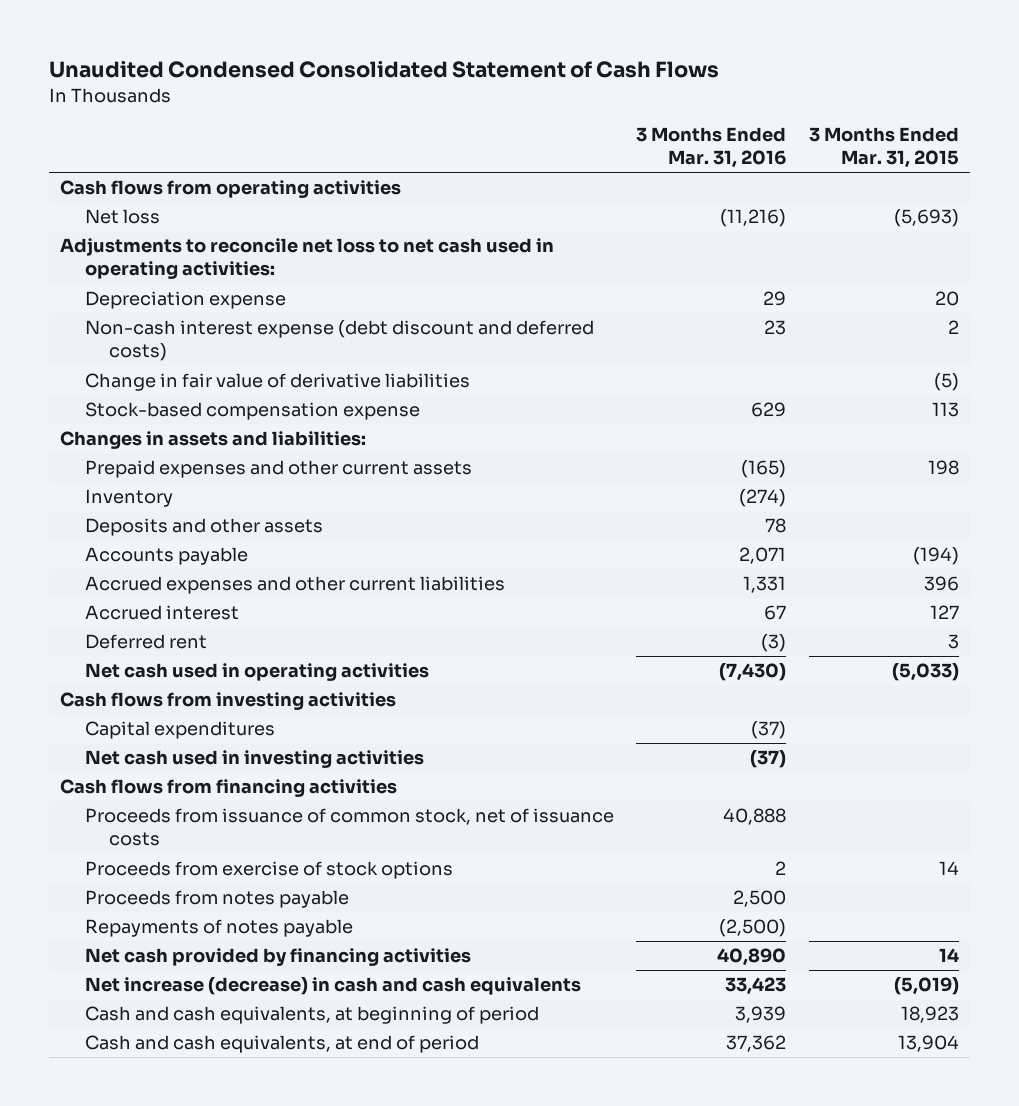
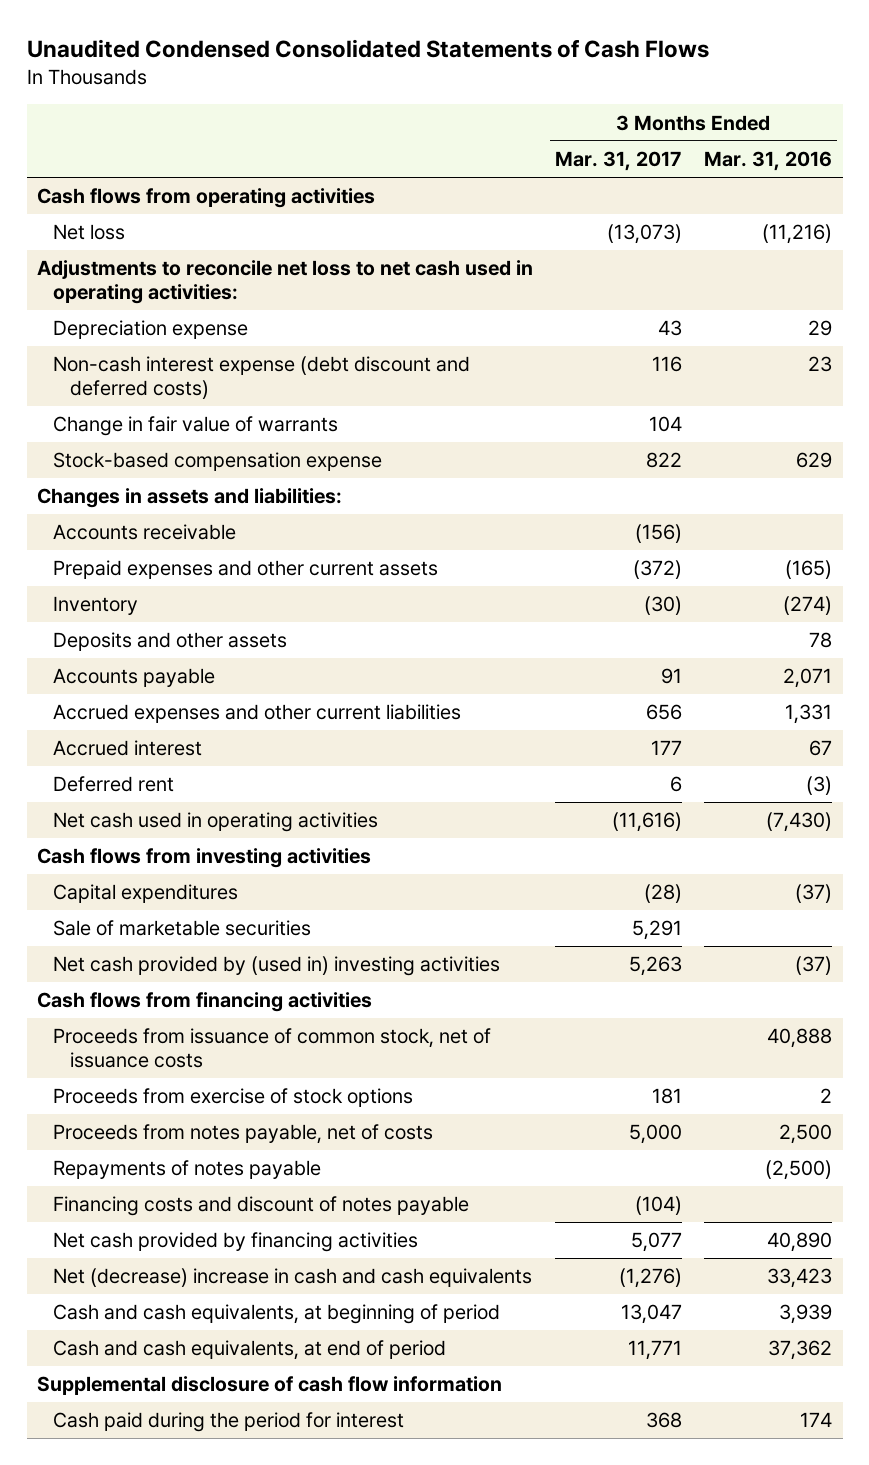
[48,59,719,78] Unaudited Condensed Consolidated Statement of Cash Flows -> [26,39,709,59] Unaudited Condensed Consolidated Statements of Cash Flows
[808,127,959,169] 3 Months Ended Mar. 31, 2015 -> none
none -> [555,150,683,171] Mar. 31, 2017
[84,373,470,392] Change in fair value of derivative liabilities -> [53,416,339,437] Change in fair value of warrants
none -> [53,524,237,541] Accounts receivable
none -> [53,920,312,937] Sale of marketable securities
[84,750,424,769] Net cash used in investing activities -> [53,956,501,977] Net cash provided by (used in) investing activities
[84,890,349,909] Proceeds from notes payable -> [53,1124,434,1145] Proceeds from notes payable, net of costs
none -> [53,1196,470,1217] Financing costs and discount of notes payable
[84,977,581,996] Net increase (decrease) in cash and cash equivalents -> [53,1268,533,1288] Net (decrease) increase in cash and cash equivalents
none -> [37,1376,503,1396] Supplemental disclosure of cash flow information
none -> [53,1412,405,1433] Cash paid during the period for interest

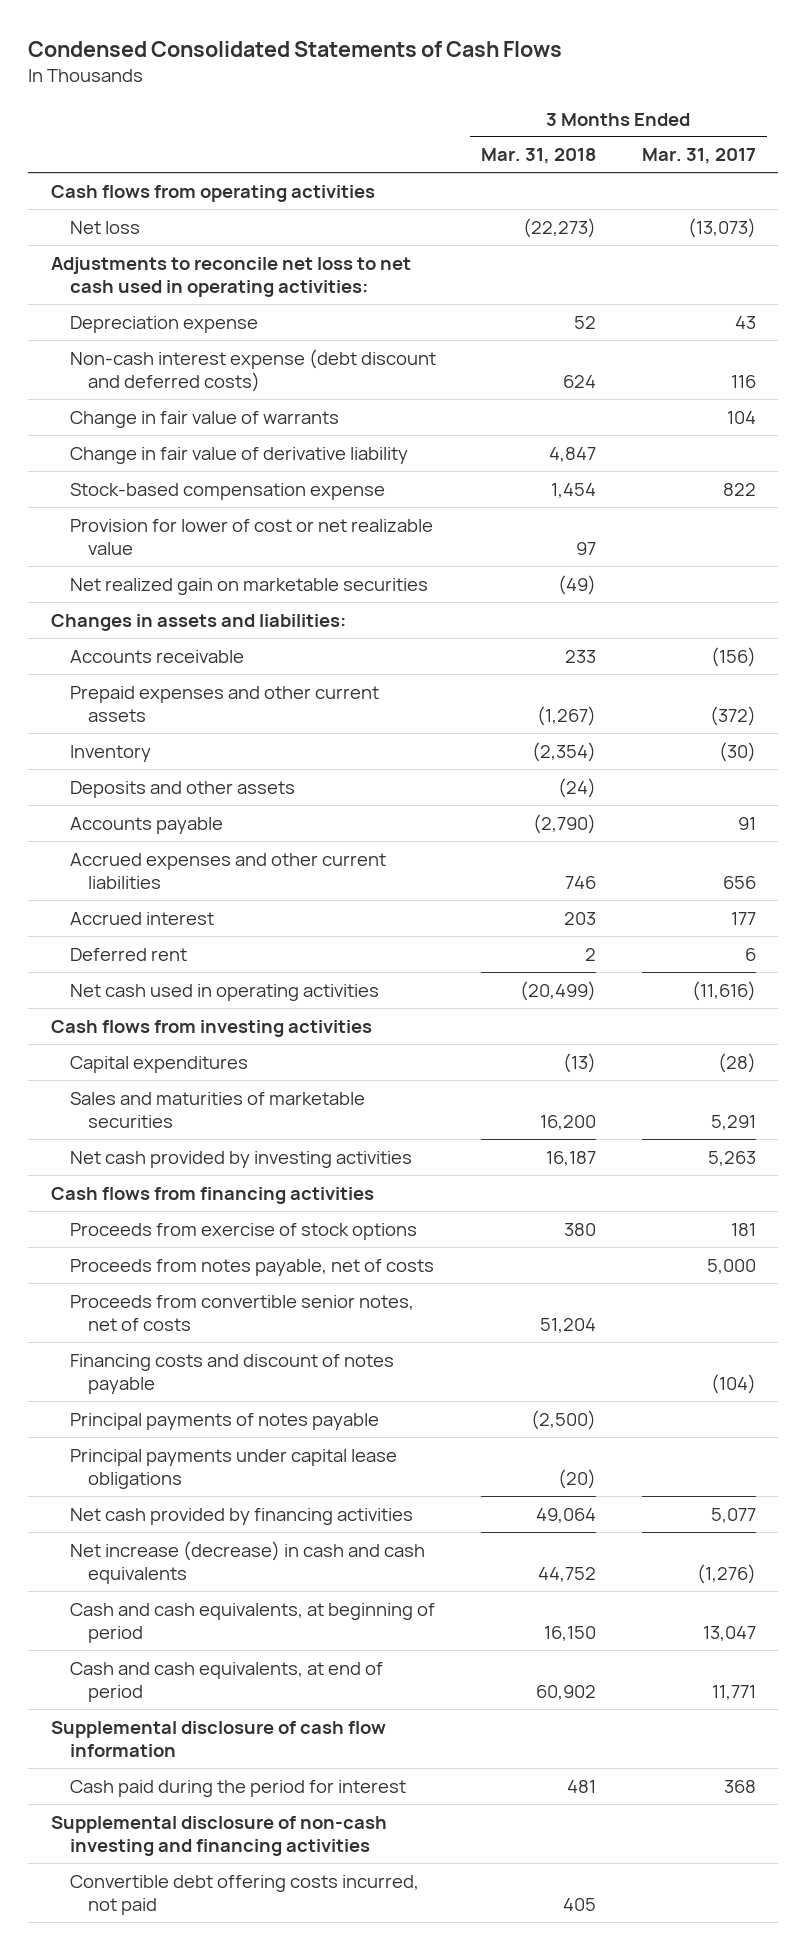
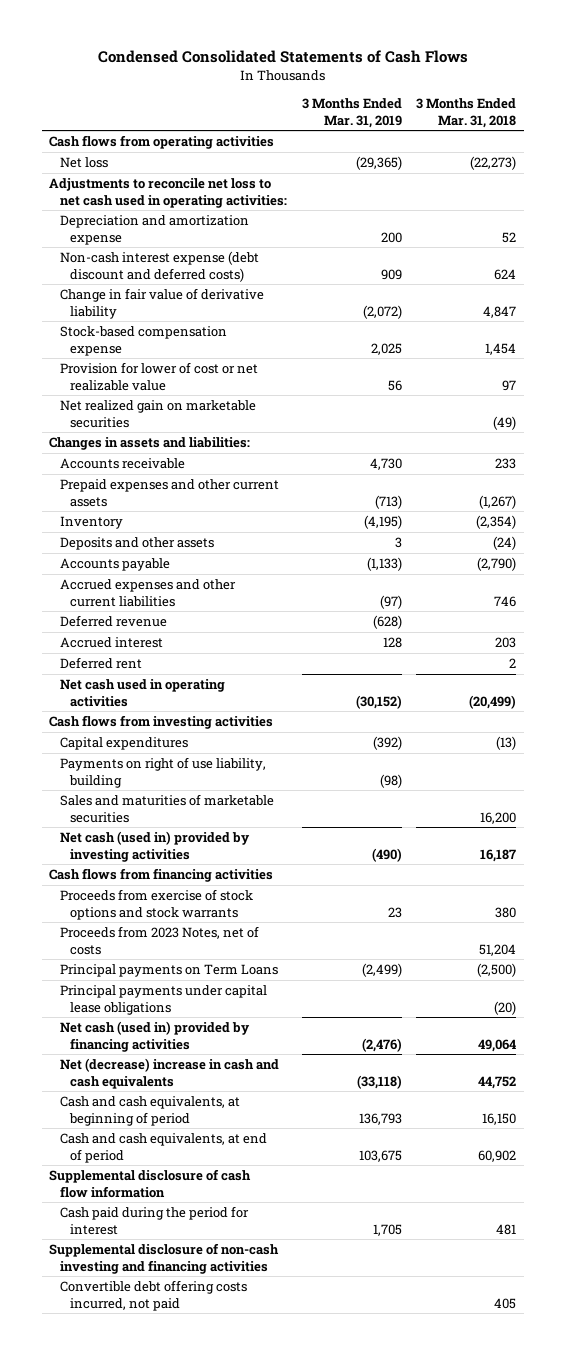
[641,148,756,165] Mar. 31, 2017 -> none
none -> [301,98,402,128] 3 Months Ended Mar. 31, 2019
[69,315,258,333] Depreciation expense -> [59,215,249,245] Depreciation and amortization expense
[69,410,339,428] Change in fair value of warrants -> none
none -> [59,615,167,628] Deferred revenue
none -> [59,757,266,788] Payments on right of use liability, building
[69,1150,412,1168] Net cash provided by investing activities -> [59,831,250,862] Net cash (used in) provided by investing activities
[69,1258,434,1276] Proceeds from notes payable, net of costs -> none
[69,1353,394,1394] Financing costs and discount of notes payable -> none
[69,1222,417,1240] Proceeds from exercise of stock options -> [59,889,253,920] Proceeds from exercise of stock options and stock warrants
[69,1294,414,1331] Proceeds from convertible senior notes, net of costs -> [59,926,259,955] Proceeds from 2023 Notes, net of costs
[69,1412,379,1430] Principal payments of notes payable -> [59,964,278,978] Principal payments on Term Loans
[69,1507,413,1525] Net cash provided by financing activities -> [59,1021,250,1052] Net cash (used in) provided by financing activities
[69,1540,425,1584] Net increase (decrease) in cash and cash equivalents -> [59,1058,279,1089] Net (decrease) increase in cash and cash equivalents

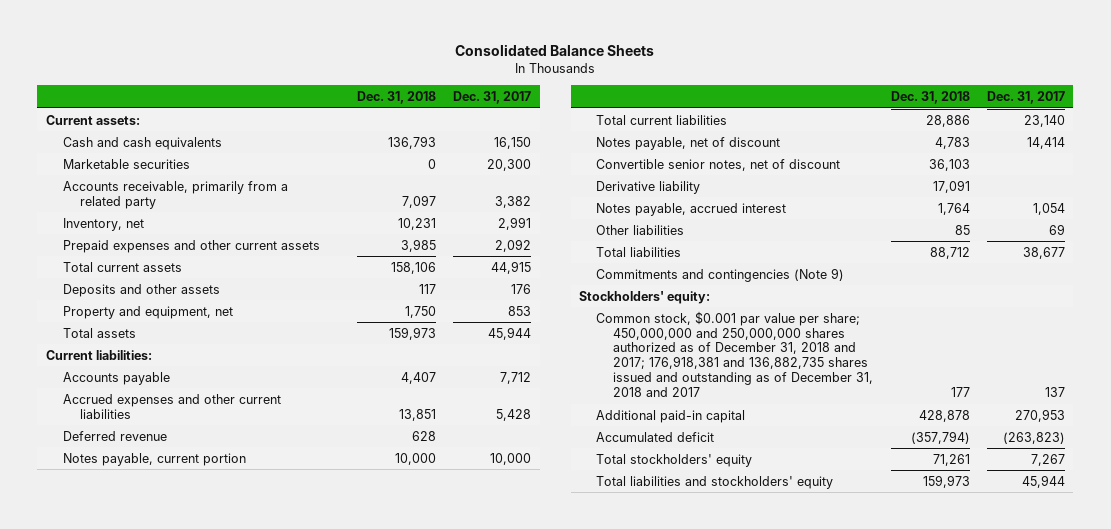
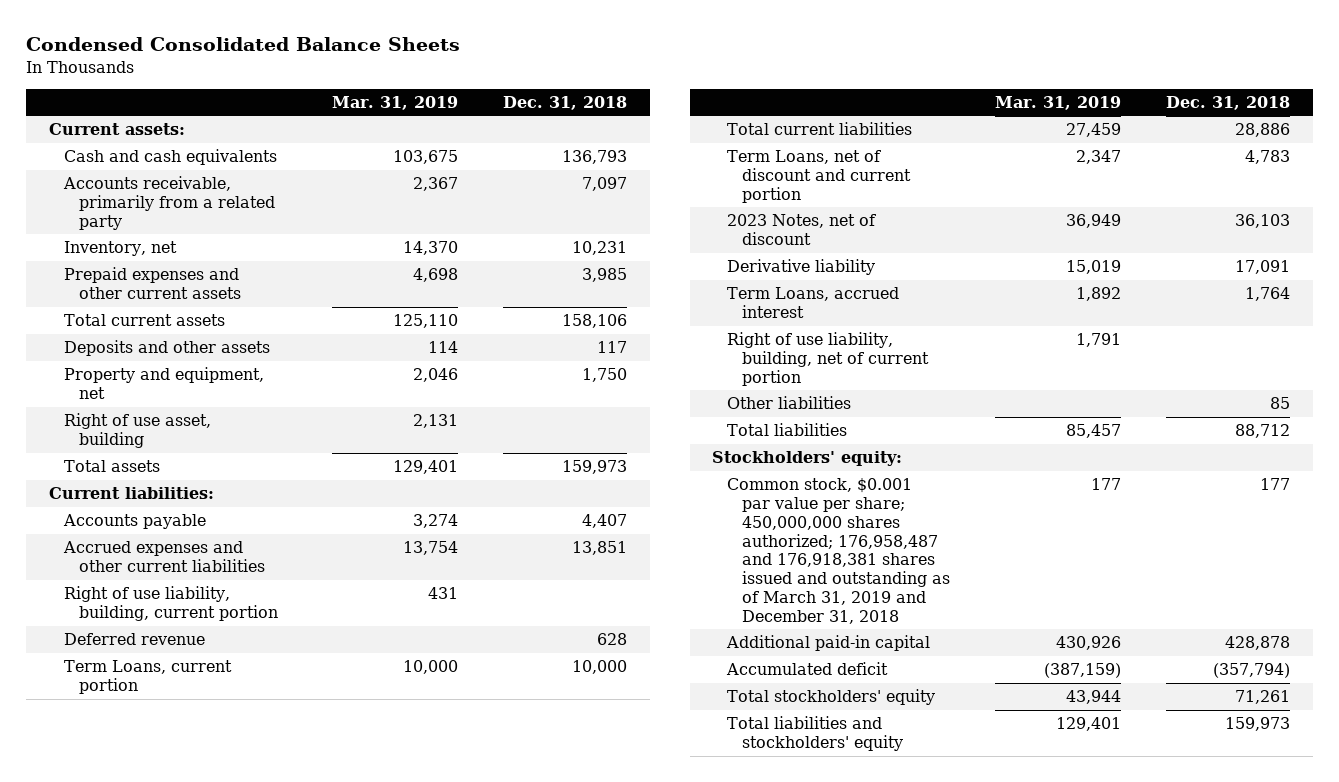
[455,44,655,57] Consolidated Balance Sheets -> [26,36,461,51] Condensed Consolidated Balance Sheets
[453,91,532,105] Dec. 31, 2017 -> none
none -> [332,95,459,110] Mar. 31, 2019
[63,158,191,169] Marketable securities -> none
none -> [63,413,211,448] Right of use asset, building
none -> [63,586,279,621] Right of use liability, building, current portion
[63,452,247,466] Notes payable, current portion -> [63,660,232,694] Term Loans, current portion
[596,136,781,150] Notes payable, net of discount -> [727,150,912,203] Term Loans, net of discount and current portion
[596,158,841,171] Convertible senior notes, net of discount -> [727,214,877,245] 2023 Notes, net of discount
[596,202,787,216] Notes payable, accrued interest -> [727,287,900,318] Term Loans, accrued interest
none -> [727,332,930,386] Right of use liability, building, net of current portion
[596,267,845,282] Commitments and contingencies (Note 9) -> none
[596,310,874,398] Common stock, $0.001 par value per share; 450,000,000 and 250,000,000 shares authorized as of December 31, 2018 and 2017; 176,918,381 and 136,882,735 shares issued and outstanding as of December 31, 2018 and 2017 -> [727,478,951,624] Common stock, $0.001 par value per share; 450,000,000 shares authorized; 176,958,487 and 176,918,381 shares issued and outstanding as of March 31, 2019 and December 31, 2018

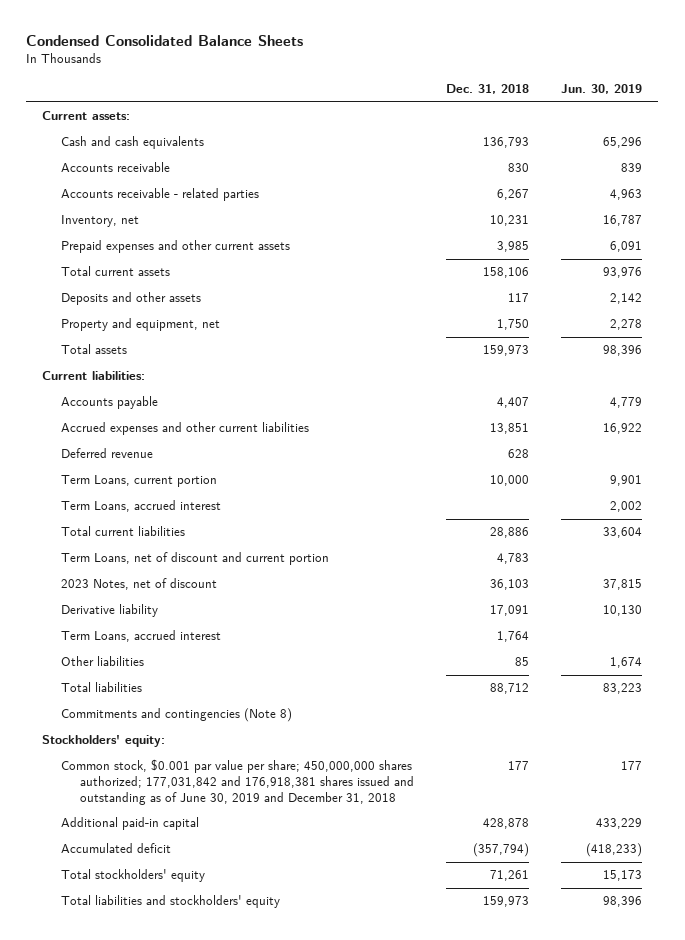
[332,95,459,110] Mar. 31, 2019 -> none
none -> [561,84,643,95] Jun. 30, 2019
[62,176,276,230] Accounts receivable, primarily from a related party -> none
none -> [61,162,171,173] Accounts receivable
none -> [61,188,260,202] Accounts receivable - related parties
[63,413,211,448] Right of use asset, building -> none
[63,586,279,621] Right of use liability, building, current portion -> none
none -> [61,500,222,513] Term Loans, accrued interest
[727,332,930,386] Right of use liability, building, net of current portion -> none
none -> [61,708,293,723] Commitments and contingencies (Note 8)
[727,478,951,624] Common stock, $0.001 par value per share; 450,000,000 shares authorized; 176,958,487 and 176,918,381 shares issued and outstanding as of March 31, 2019 and December 31, 2018 -> [61,759,415,805] Common stock, $0.001 par value per share; 450,000,000 shares authorized; 177,031,842 and 176,918,381 shares issued and outstanding as of June 30, 2019 and December 31, 2018

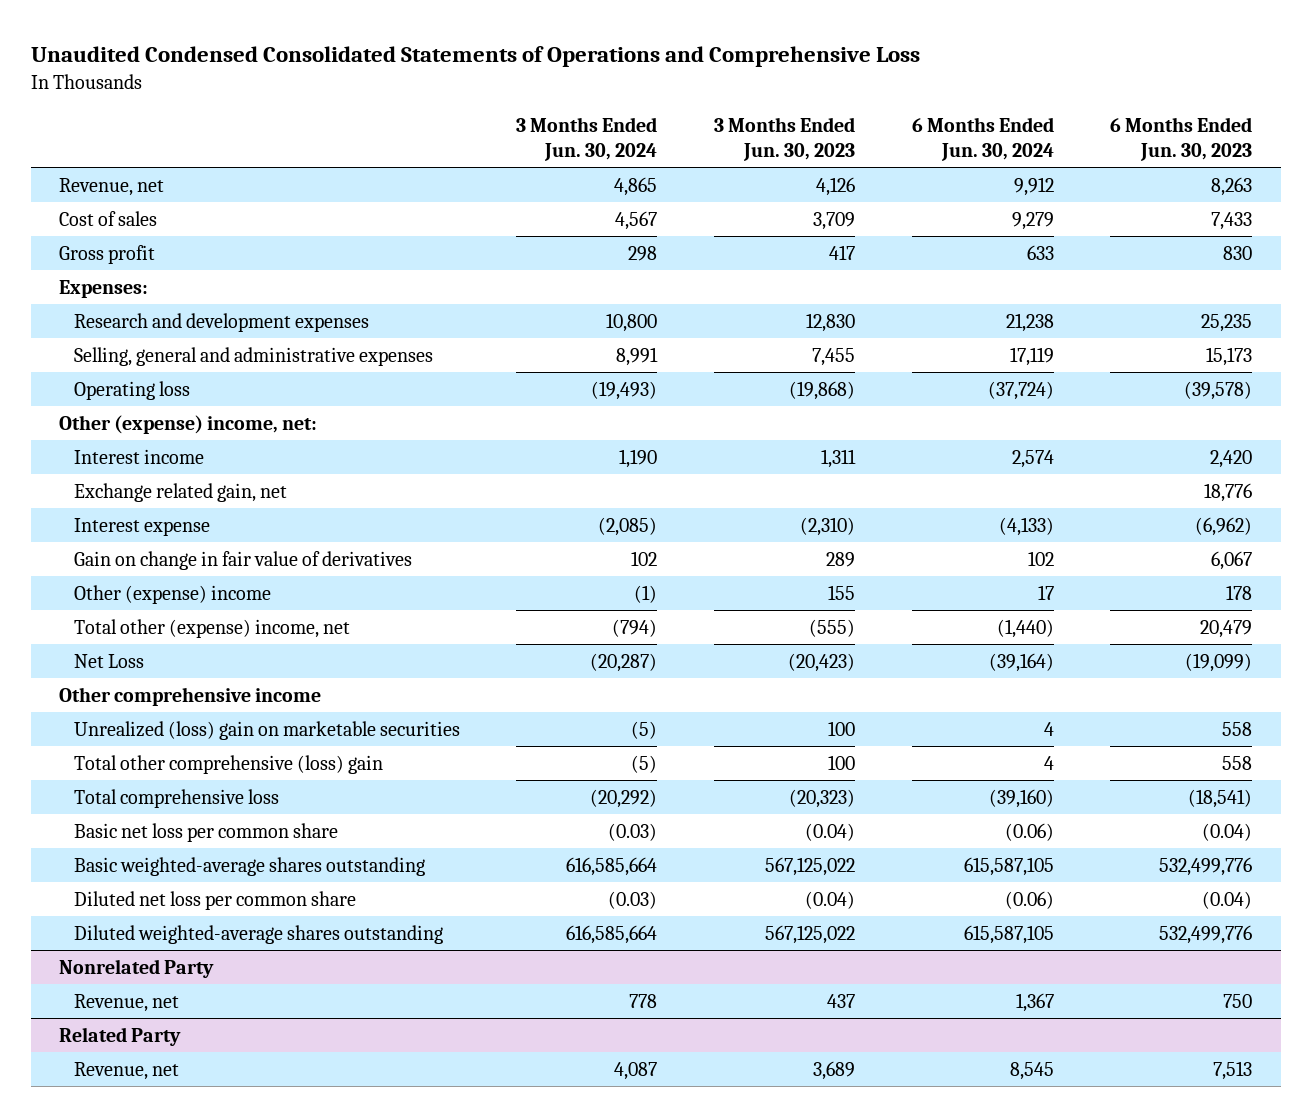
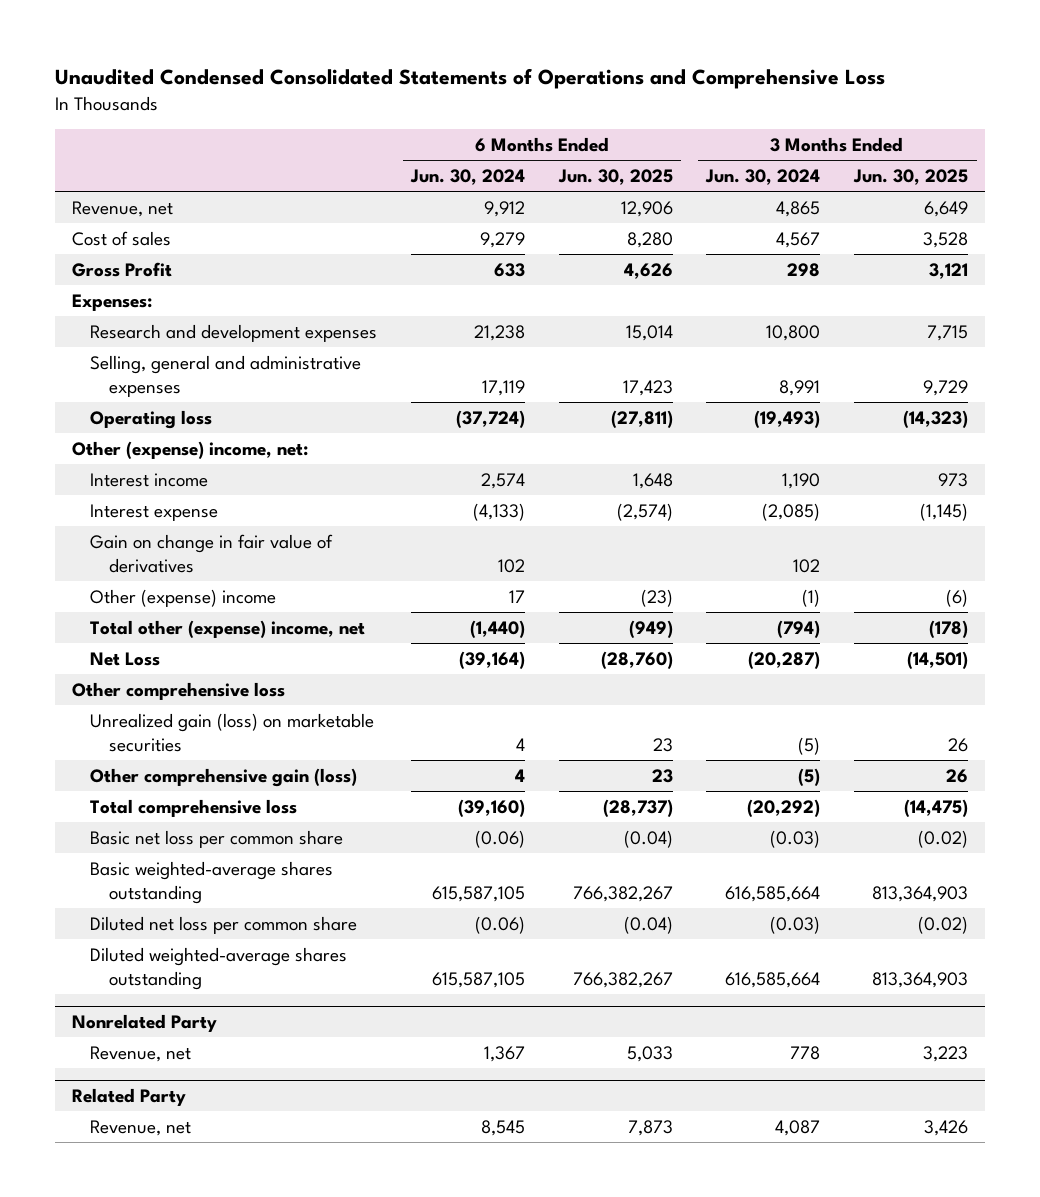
[713,117,855,161] 3 Months Ended Jun. 30, 2023 -> none
[1110,117,1253,161] 6 Months Ended Jun. 30, 2023 -> none
none -> [557,168,673,185] Jun. 30, 2025
none -> [853,168,969,185] Jun. 30, 2025
[59,244,156,264] Gross profit -> [71,261,172,277] Gross Profit
[73,482,287,502] Exchange related gain, net -> none
[59,686,322,706] Other comprehensive income -> [71,681,285,700] Other comprehensive loss
[73,720,460,740] Unrealized (loss) gain on marketable securities -> [90,712,375,752] Unrealized gain (loss) on marketable securities
[73,754,383,774] Total other comprehensive (loss) gain -> [90,767,358,787] Other comprehensive gain (loss)

